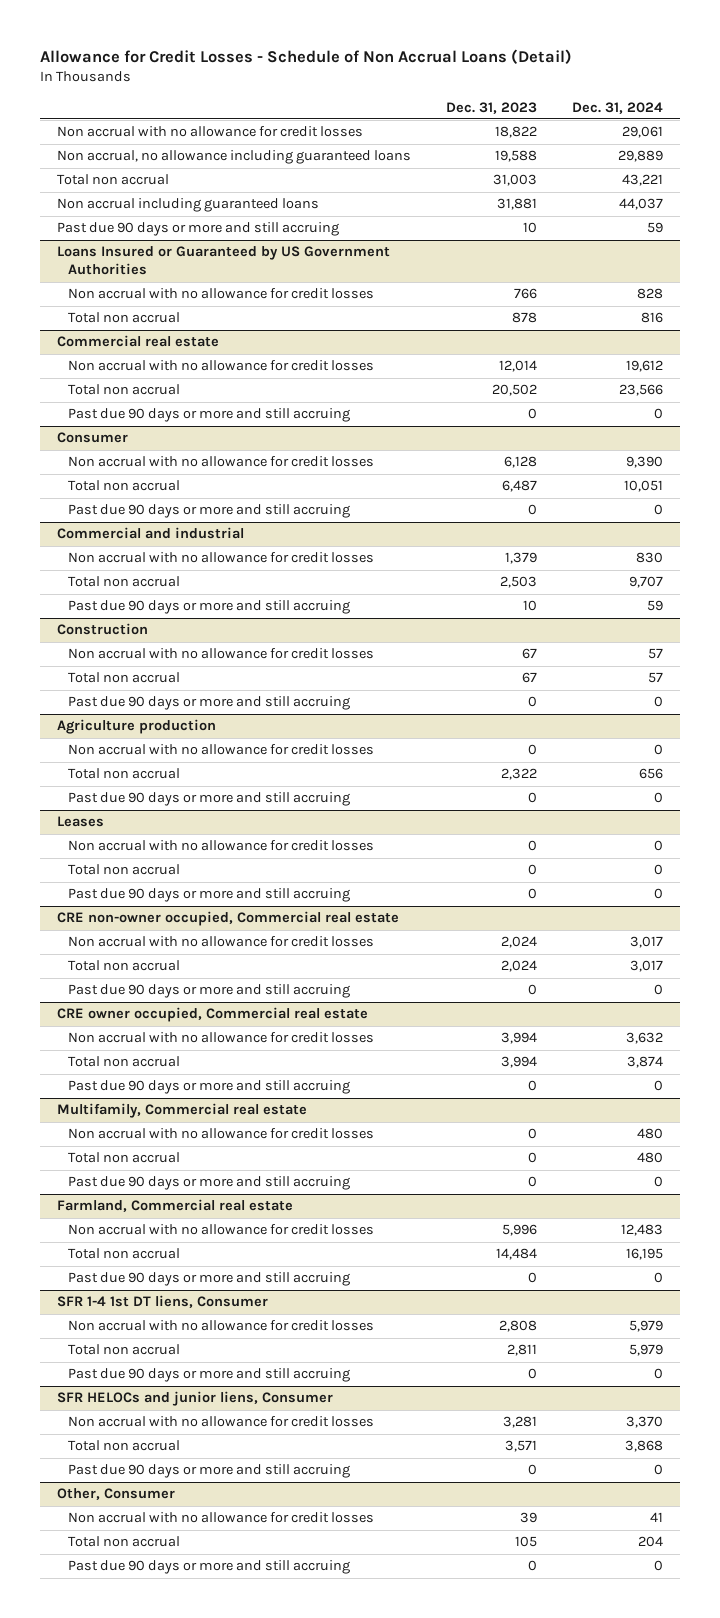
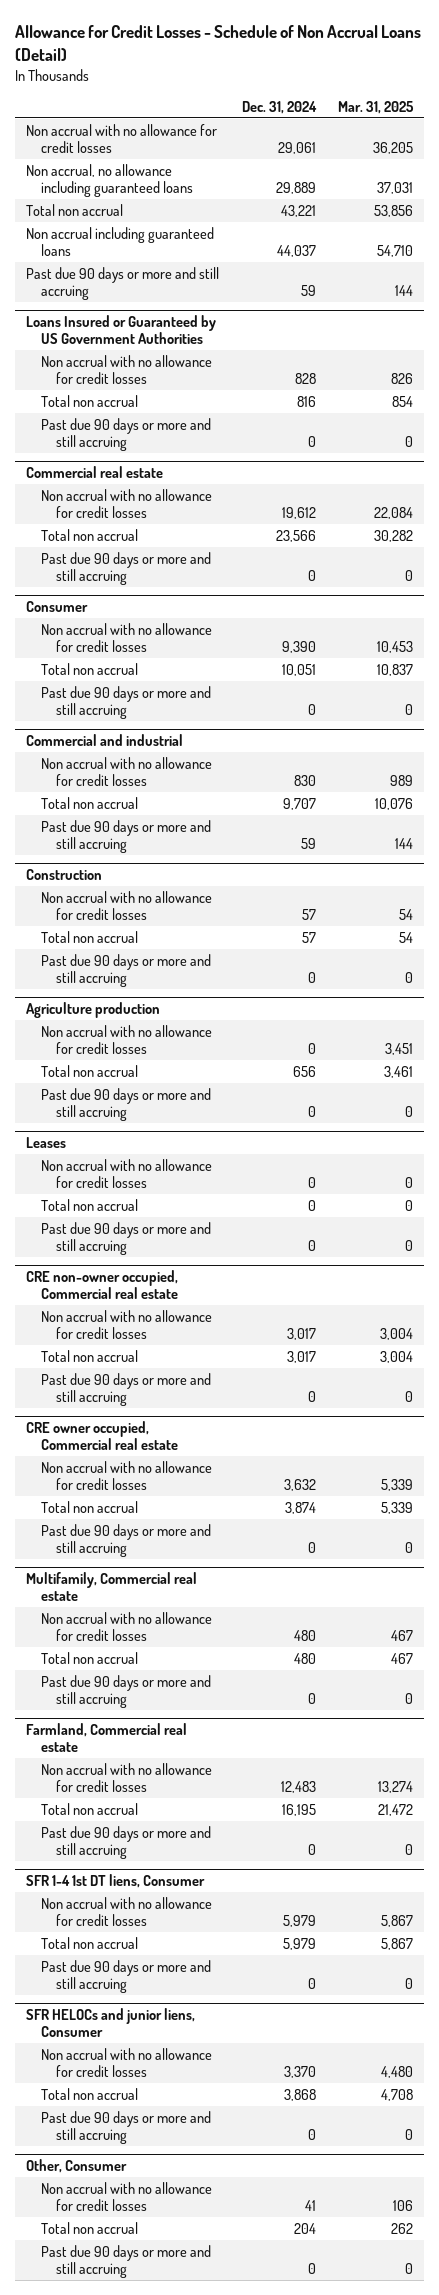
[445,101,537,114] Dec. 31, 2023 -> none
none -> [337,101,414,115] Mar. 31, 2025
none -> [40,417,211,451] Past due 90 days or more and still accruing

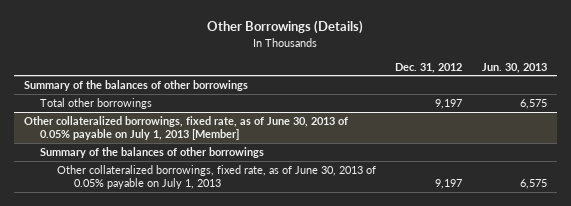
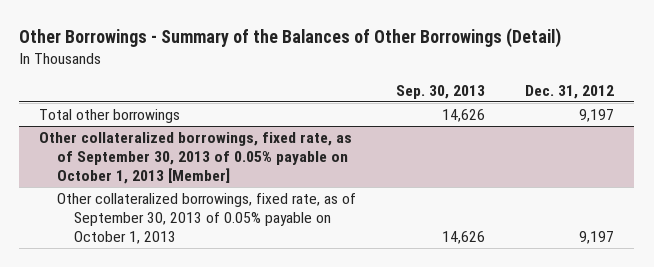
[207,20,364,35] Other Borrowings (Details) -> [19,27,562,48] Other Borrowings - Summary of the Balances of Other Borrowings (Detail)
[481,62,547,73] Jun. 30, 2013 -> none
none -> [395,84,485,99] Sep. 30, 2013
[23,79,248,91] Summary of the balances of other borrowings -> none
[40,146,265,158] Summary of the balances of other borrowings -> none
[23,115,348,141] Other collateralized borrowings, fixed rate, as of June 30, 2013 of 0.05% payable on July 1, 2013 [Member] -> [39,131,353,184] Other collateralized borrowings, fixed rate, as of September 30, 2013 of 0.05% payable on October 1, 2013 [Member]
[57,164,377,190] Other collateralized borrowings, fixed rate, as of June 30, 2013 of 0.05% payable on July 1, 2013 -> [56,192,356,244] Other collateralized borrowings, fixed rate, as of September 30, 2013 of 0.05% payable on October 1, 2013

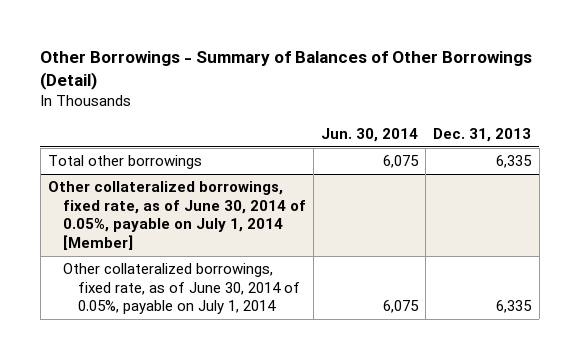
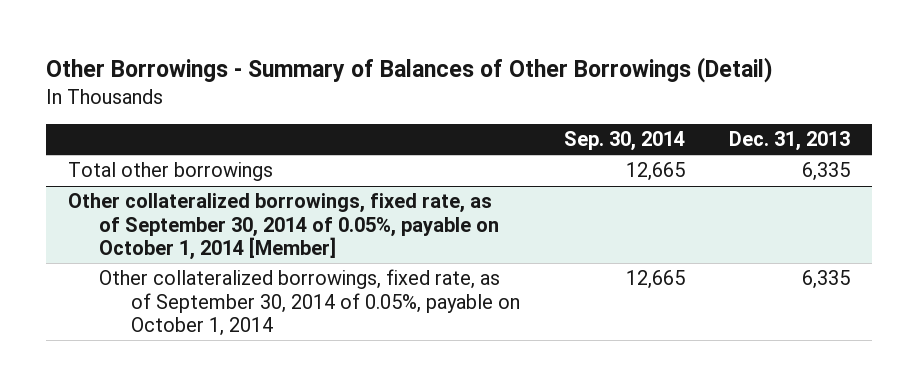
[321,128,419,143] Jun. 30, 2014 -> none
none -> [563,130,685,151] Sep. 30, 2014
[47,181,307,251] Other collateralized borrowings, fixed rate, as of June 30, 2014 of 0.05%, payable on July 1, 2014 [Member] -> [68,193,500,261] Other collateralized borrowings, fixed rate, as of September 30, 2014 of 0.05%, payable on October 1, 2014 [Member]
[63,263,301,315] Other collateralized borrowings, fixed rate, as of June 30, 2014 of 0.05%, payable on July 1, 2014 -> [99,269,520,337] Other collateralized borrowings, fixed rate, as of September 30, 2014 of 0.05%, payable on October 1, 2014

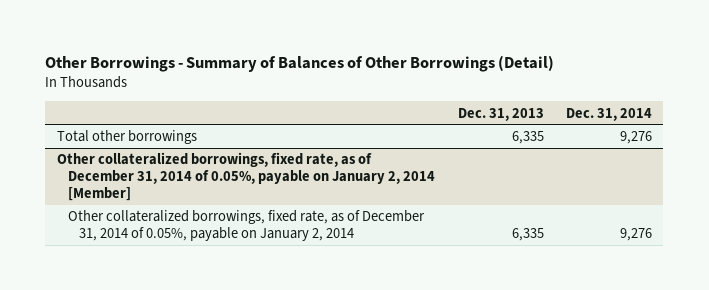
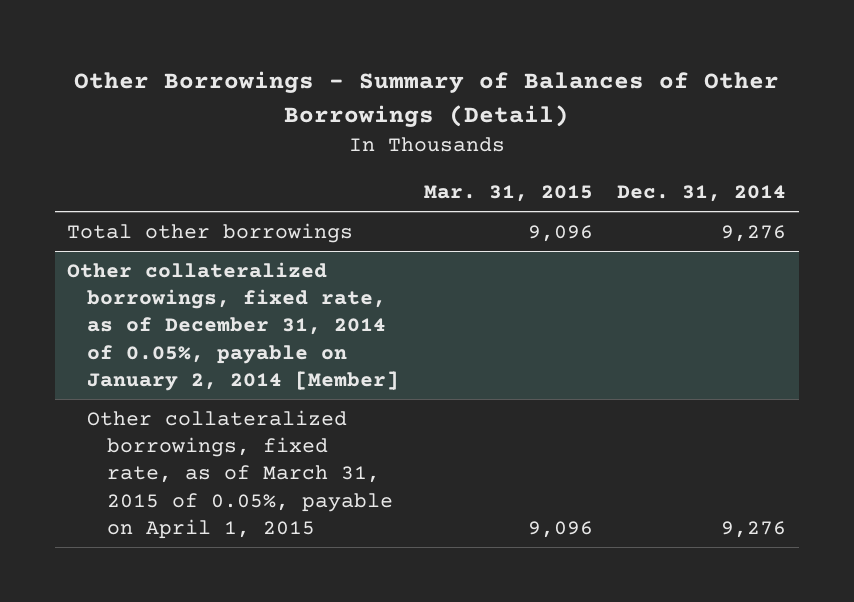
[457,107,544,121] Dec. 31, 2013 -> none
none -> [423,184,593,202] Mar. 31, 2015
[68,210,426,242] Other collateralized borrowings, fixed rate, as of December 31, 2014 of 0.05%, payable on January 2, 2014 -> [87,409,393,540] Other collateralized borrowings, fixed rate, as of March 31, 2015 of 0.05%, payable on April 1, 2015

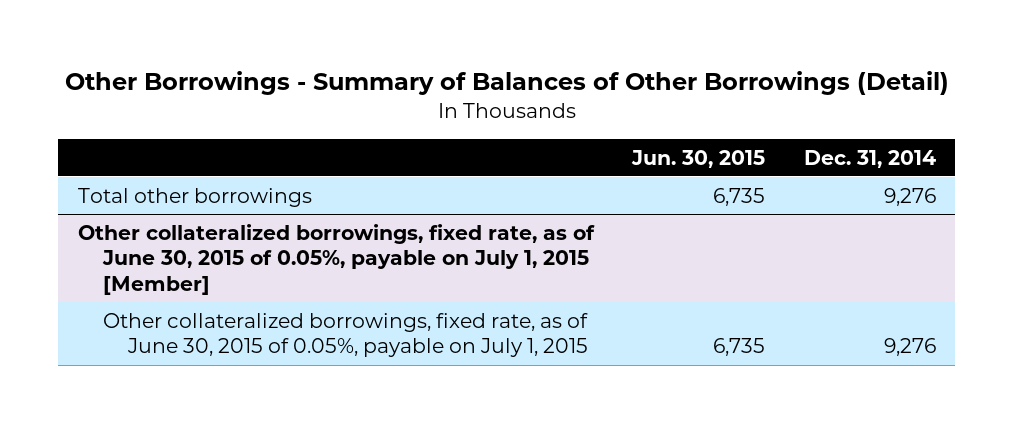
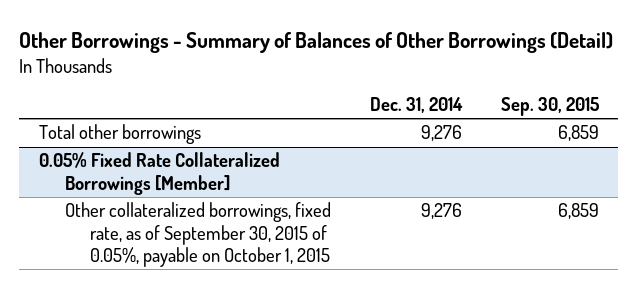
[631,149,766,168] Jun. 30, 2015 -> none
none -> [500,97,599,117] Sep. 30, 2015
[77,223,595,296] Other collateralized borrowings, fixed rate, as of June 30, 2015 of 0.05%, payable on July 1, 2015 [Member] -> none
none -> [38,152,280,195] 0.05% Fixed Rate Collateralized Borrowings [Member]
[102,312,589,358] Other collateralized borrowings, fixed rate, as of June 30, 2015 of 0.05%, payable on July 1, 2015 -> [64,202,331,267] Other collateralized borrowings, fixed rate, as of September 30, 2015 of 0.05%, payable on October 1, 2015

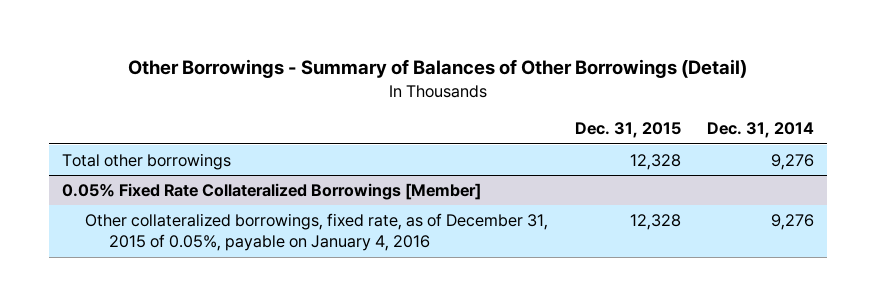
[500,97,599,117] Sep. 30, 2015 -> none
none -> [574,122,681,139] Dec. 31, 2015
[64,202,331,267] Other collateralized borrowings, fixed rate, as of September 30, 2015 of 0.05%, payable on October 1, 2015 -> [85,213,549,252] Other collateralized borrowings, fixed rate, as of December 31, 2015 of 0.05%, payable on January 4, 2016

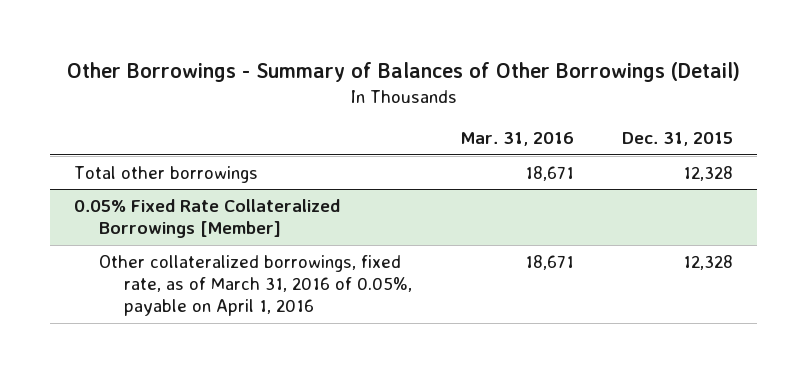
[706,122,814,139] Dec. 31, 2014 -> none
none -> [460,132,575,147] Mar. 31, 2016
[85,213,549,252] Other collateralized borrowings, fixed rate, as of December 31, 2015 of 0.05%, payable on January 4, 2016 -> [98,254,412,317] Other collateralized borrowings, fixed rate, as of March 31, 2016 of 0.05%, payable on April 1, 2016

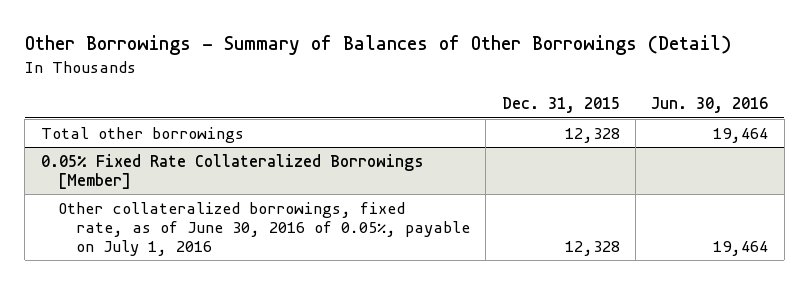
[460,132,575,147] Mar. 31, 2016 -> none
none -> [651,97,769,114] Jun. 30, 2016
[98,254,412,317] Other collateralized borrowings, fixed rate, as of March 31, 2016 of 0.05%, payable on April 1, 2016 -> [58,201,470,256] Other collateralized borrowings, fixed rate, as of June 30, 2016 of 0.05%, payable on July 1, 2016

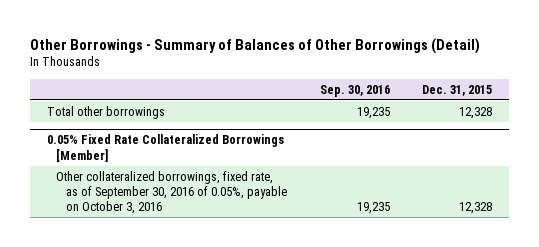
[651,97,769,114] Jun. 30, 2016 -> none
none -> [319,84,390,97] Sep. 30, 2016
[58,201,470,256] Other collateralized borrowings, fixed rate, as of June 30, 2016 of 0.05%, payable on July 1, 2016 -> [56,170,287,215] Other collateralized borrowings, fixed rate, as of September 30, 2016 of 0.05%, payable on October 3, 2016

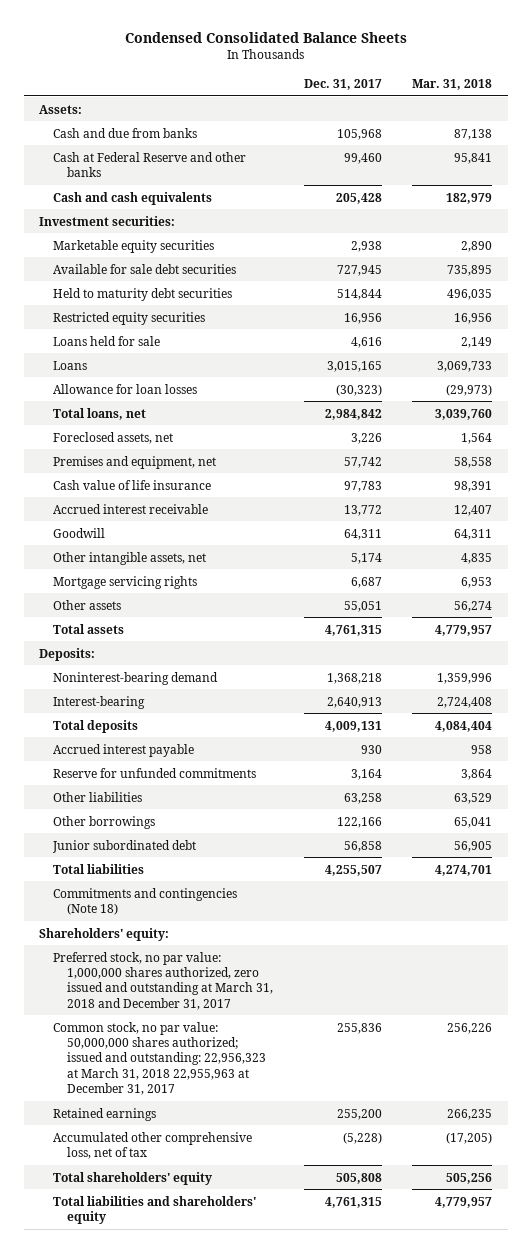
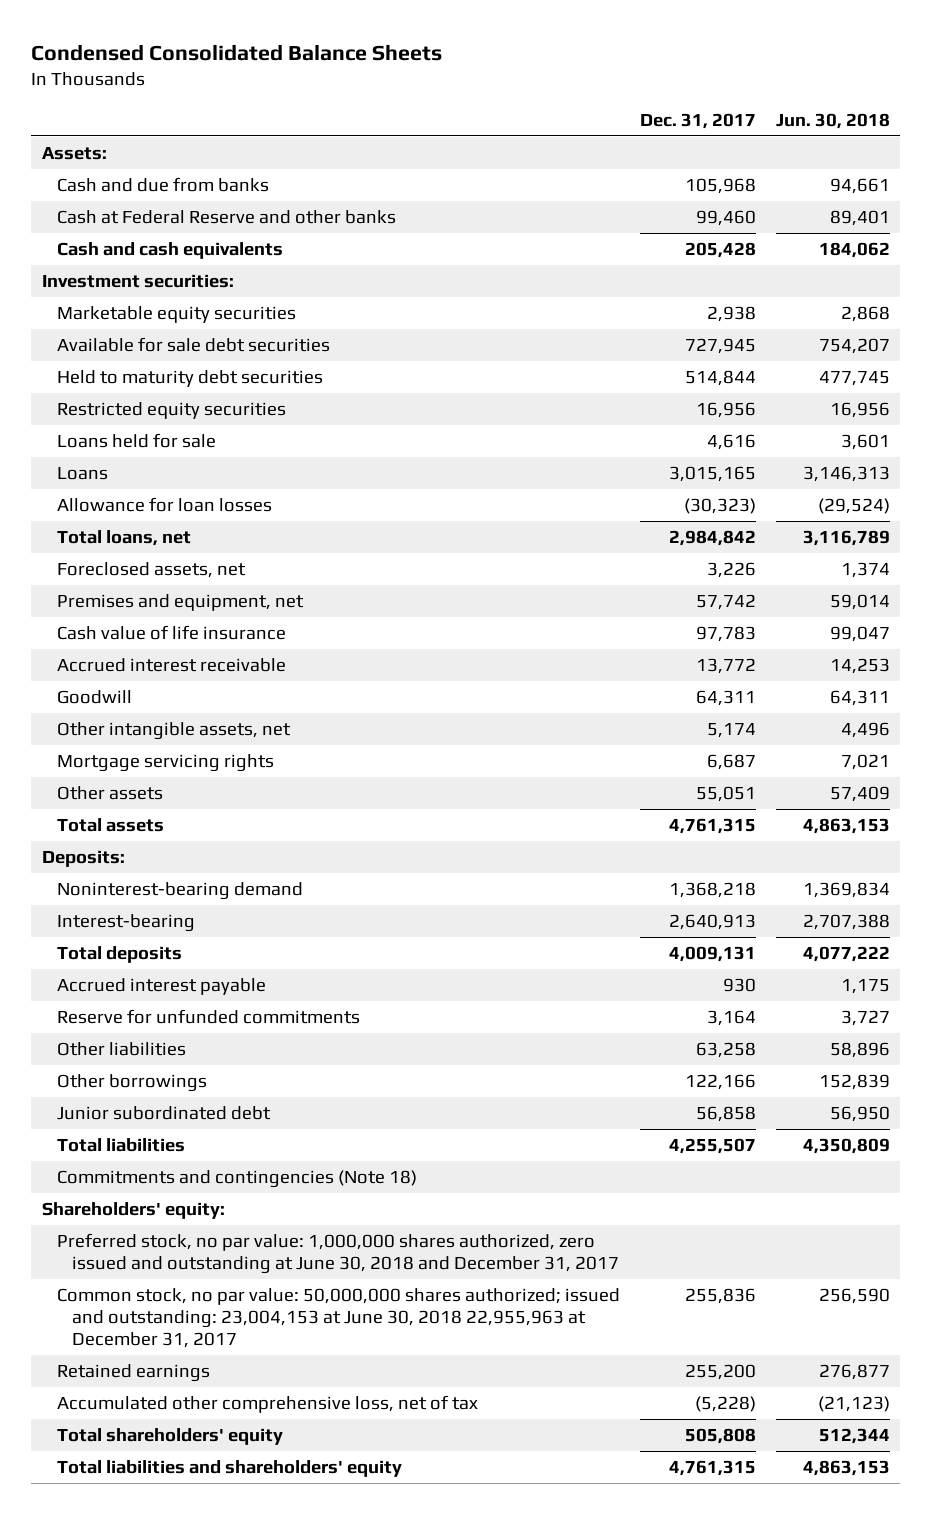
[412,79,493,91] Mar. 31, 2018 -> none
none -> [776,112,891,129] Jun. 30, 2018
[53,951,273,1010] Preferred stock, no par value: 1,000,000 shares authorized, zero issued and outstanding at March 31, 2018 and December 31, 2017 -> [56,1232,619,1274] Preferred stock, no par value: 1,000,000 shares authorized, zero issued and outstanding at June 30, 2018 and December 31, 2017
[53,1021,266,1096] Common stock, no par value: 50,000,000 shares authorized; issued and outstanding: 22,956,323 at March 31, 2018 22,955,963 at December 31, 2017 -> [56,1287,620,1348] Common stock, no par value: 50,000,000 shares authorized; issued and outstanding: 23,004,153 at June 30, 2018 22,955,963 at December 31, 2017

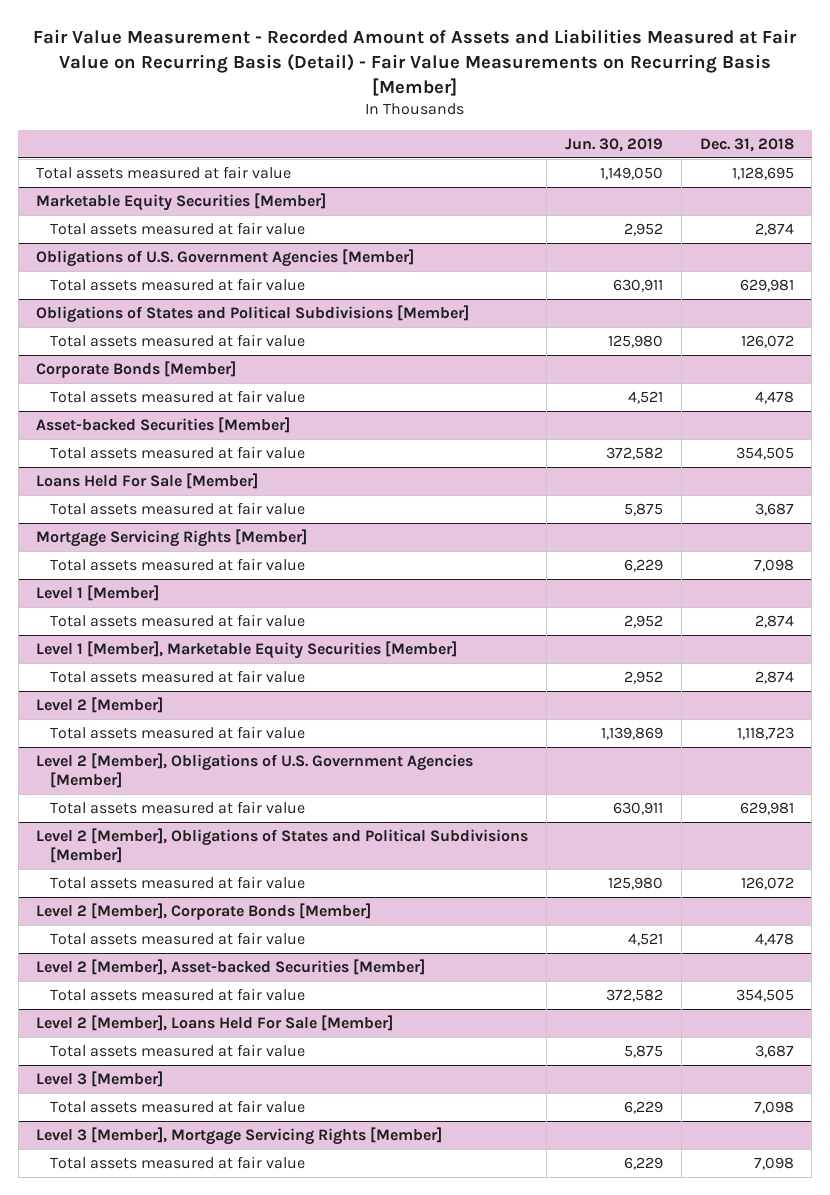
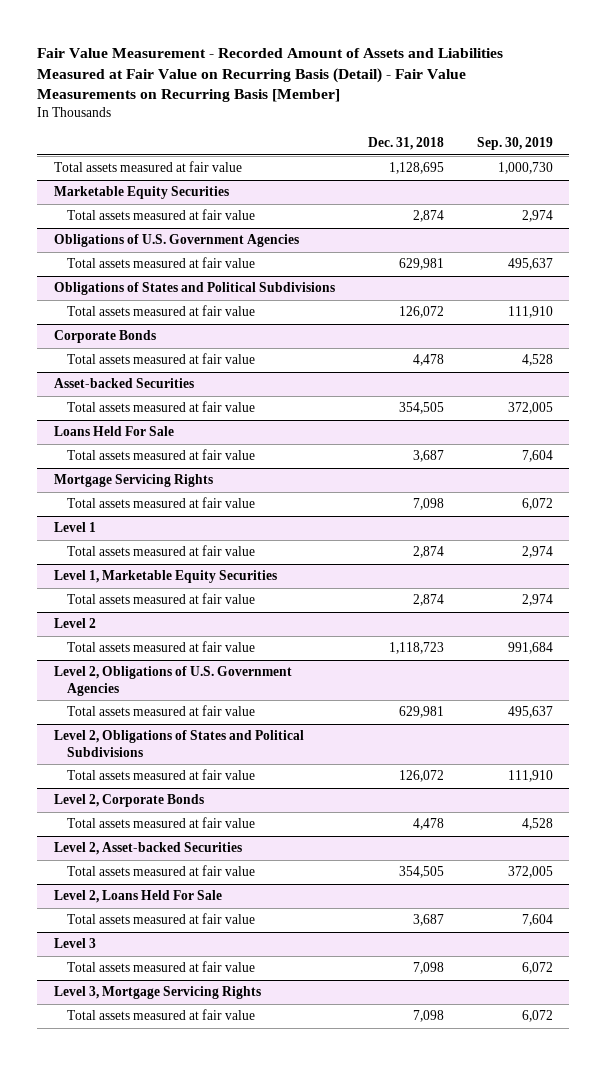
[564,138,663,153] Jun. 30, 2019 -> none
none -> [476,136,553,150] Sep. 30, 2019
[36,192,327,211] Marketable Equity Securities [Member] -> [53,186,229,200] Marketable Equity Securities
[36,248,415,267] Obligations of U.S. Government Agencies [Member] -> [53,234,299,248] Obligations of U.S. Government Agencies
[36,304,470,323] Obligations of States and Political Subdivisions [Member] -> [53,282,335,296] Obligations of States and Political Subdivisions
[36,360,237,378] Corporate Bonds [Member] -> [53,330,156,344] Corporate Bonds
[36,416,291,433] Asset-backed Securities [Member] -> [53,378,194,389] Asset-backed Securities
[36,472,259,489] Loans Held For Sale [Member] -> [53,426,174,437] Loans Held For Sale
[36,528,308,547] Mortgage Servicing Rights [Member] -> [53,474,213,488] Mortgage Servicing Rights
[36,584,160,601] Level 1 [Member] -> [53,522,96,533] Level 1
[36,640,458,659] Level 1 [Member], Marketable Equity Securities [Member] -> [53,570,277,584] Level 1, Marketable Equity Securities
[36,696,164,713] Level 2 [Member] -> [53,618,96,629] Level 2
[36,752,474,789] Level 2 [Member], Obligations of U.S. Government Agencies [Member] -> [53,666,292,696] Level 2, Obligations of U.S. Government Agencies
[36,827,529,864] Level 2 [Member], Obligations of States and Political Subdivisions [Member] -> [53,730,304,757] Level 2, Obligations of States and Political Subdivisions
[36,902,372,920] Level 2 [Member], Corporate Bonds [Member] -> [53,794,204,808] Level 2, Corporate Bonds
[36,958,426,975] Level 2 [Member], Asset-backed Securities [Member] -> [53,842,242,856] Level 2, Asset-backed Securities
[36,1014,394,1031] Level 2 [Member], Loans Held For Sale [Member] -> [53,890,222,904] Level 2, Loans Held For Sale
[36,1070,164,1087] Level 3 [Member] -> [53,938,96,949] Level 3
[36,1126,443,1145] Level 3 [Member], Mortgage Servicing Rights [Member] -> [53,986,261,1000] Level 3, Mortgage Servicing Rights

